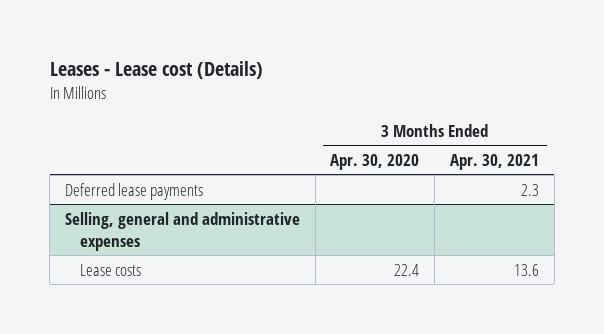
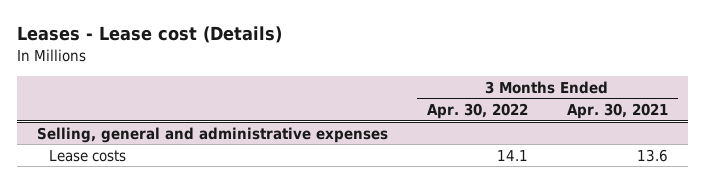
[330,154,420,171] Apr. 30, 2020 -> none
none -> [426,103,528,120] Apr. 30, 2022
[64,182,203,200] Deferred lease payments -> none

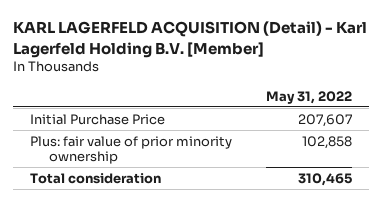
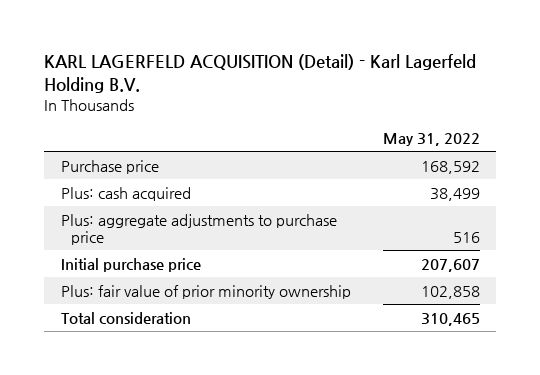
[12,21,367,58] KARL LAGERFELD ACQUISITION (Detail) - Karl Lagerfeld Holding B.V. [Member] -> [44,54,477,93] KARL LAGERFELD ACQUISITION (Detail) - Karl Lagerfeld Holding B.V.
none -> [60,159,159,174] Purchase price
none -> [60,186,191,201] Plus: cash acquired
none -> [60,213,337,246] Plus: aggregate adjustments to purchase price
[29,113,165,125] Initial Purchase Price -> [60,257,201,272] Initial purchase price

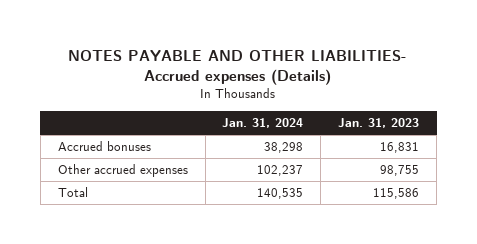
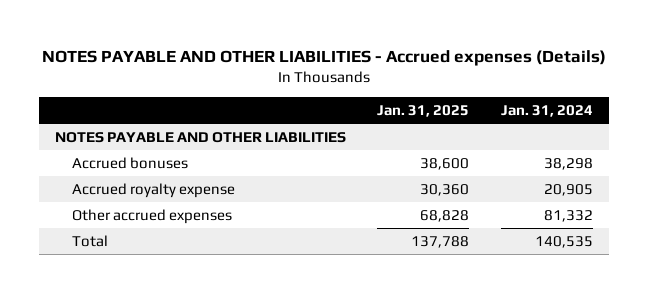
[68,49,408,85] NOTES PAYABLE AND OTHER LIABILITIES- Accrued expenses (Details) -> [41,49,606,66] NOTES PAYABLE AND OTHER LIABILITIES - Accrued expenses (Details)
[338,118,420,129] Jan. 31, 2023 -> none
none -> [377,104,470,117] Jan. 31, 2025
none -> [54,132,346,144] NOTES PAYABLE AND OTHER LIABILITIES
none -> [71,183,235,199] Accrued royalty expense
[257,164,304,176] 102,237 -> [543,210,593,223] 81,332

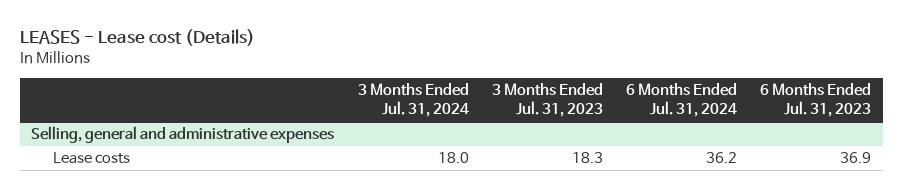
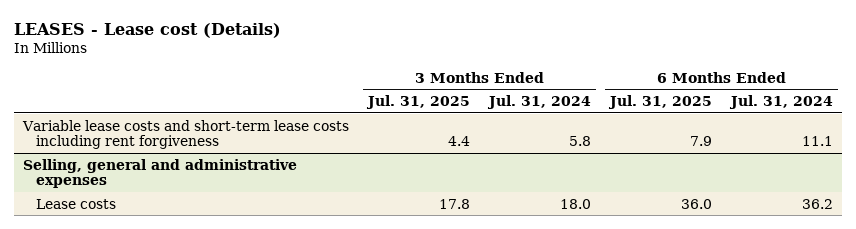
[491,83,603,118] 3 Months Ended Jul. 31, 2023 -> none
[760,83,872,118] 6 Months Ended Jul. 31, 2023 -> none
none -> [366,95,471,110] Jul. 31, 2025
none -> [608,95,713,110] Jul. 31, 2025
none -> [22,119,350,150] Variable lease costs and short-term lease costs including rent forgiveness

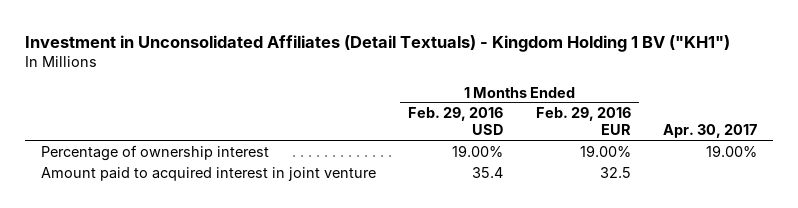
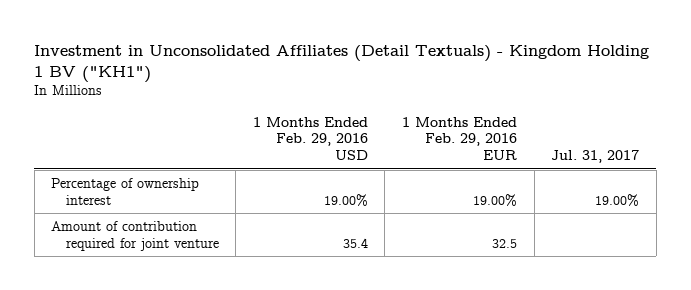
[662,124,757,139] Apr. 30, 2017 -> none
none -> [551,150,640,164] Jul. 31, 2017
[41,166,377,181] Amount paid to acquired interest in joint venture -> [51,221,219,251] Amount of contribution required for joint venture

